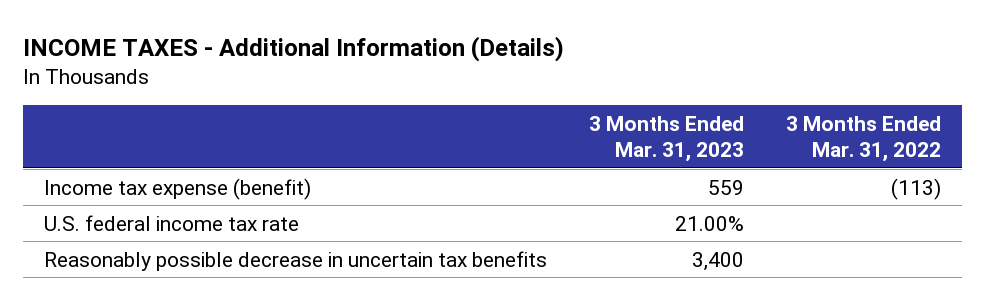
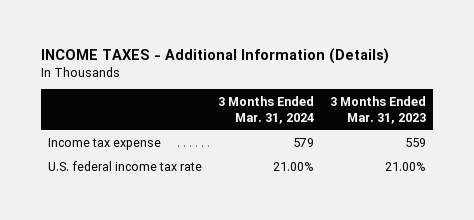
[785,115,941,162] 3 Months Ended Mar. 31, 2022 -> none
none -> [217,95,314,125] 3 Months Ended Mar. 31, 2024
[44,177,312,200] Income tax expense (benefit) -> [48,138,162,151] Income tax expense
[44,250,548,271] Reasonably possible decrease in uncertain tax benefits -> none

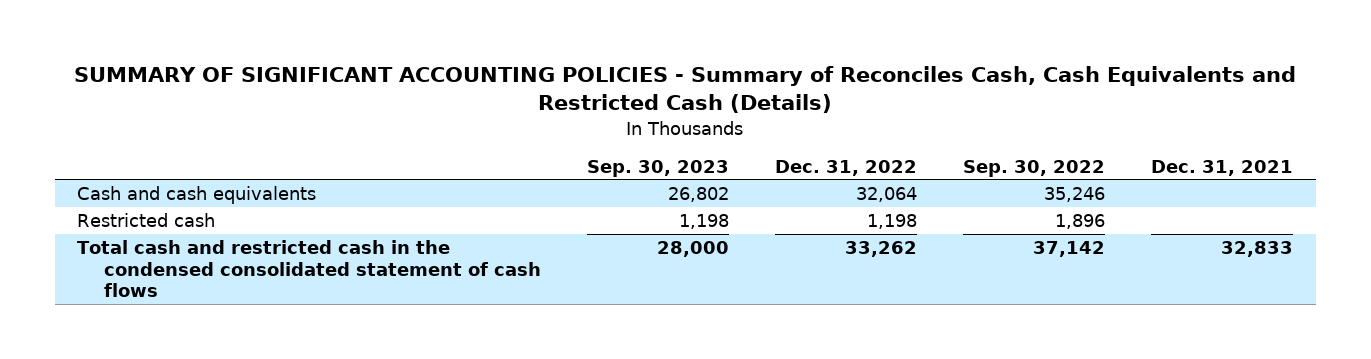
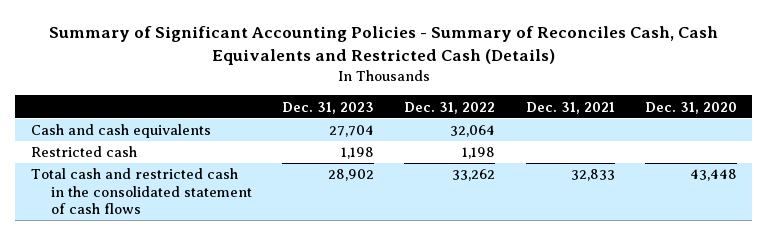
[74,66,1297,114] SUMMARY OF SIGNIFICANT ACCOUNTING POLICIES - Summary of Reconciles Cash, Cash Equivalents and Restricted Cash (Details) -> [48,26,718,65] Summary of Significant Accounting Policies - Summary of Reconciles Cash, Cash Equivalents and Restricted Cash (Details)
[587,159,730,177] Sep. 30, 2023 -> none
[963,159,1106,177] Sep. 30, 2022 -> none
none -> [282,101,375,114] Dec. 31, 2023
none -> [645,101,738,114] Dec. 31, 2020
[77,239,542,298] Total cash and restricted cash in the condensed consolidated statement of cash flows -> [30,168,252,215] Total cash and restricted cash in the consolidated statement of cash flows

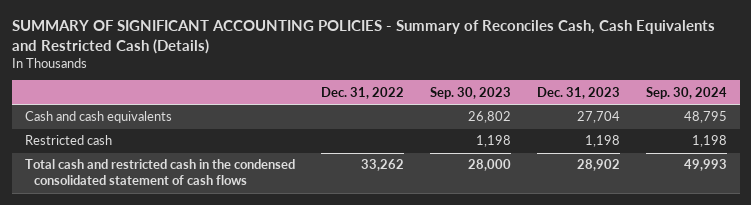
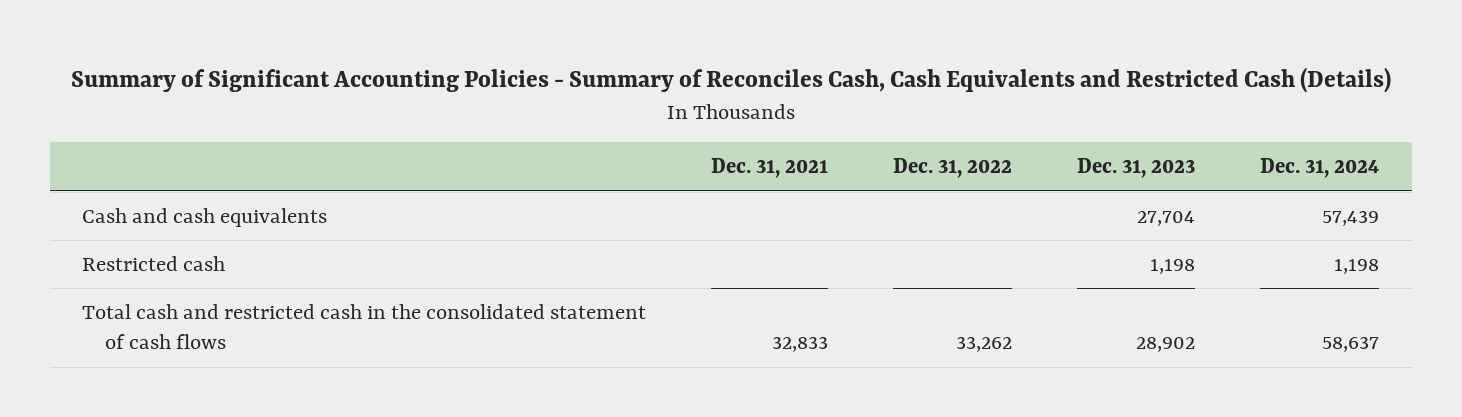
[11,20,715,54] SUMMARY OF SIGNIFICANT ACCOUNTING POLICIES - Summary of Reconciles Cash, Cash Equivalents and Restricted Cash (Details) -> [70,66,1391,93] Summary of Significant Accounting Policies - Summary of Reconciles Cash, Cash Equivalents and Restricted Cash (Details)
[429,86,511,99] Sep. 30, 2023 -> none
[645,86,727,99] Sep. 30, 2024 -> none
none -> [711,158,829,179] Dec. 31, 2021
none -> [1260,158,1380,179] Dec. 31, 2024
[24,159,295,186] Total cash and restricted cash in the condensed consolidated statement of cash flows -> [82,303,647,350] Total cash and restricted cash in the consolidated statement of cash flows

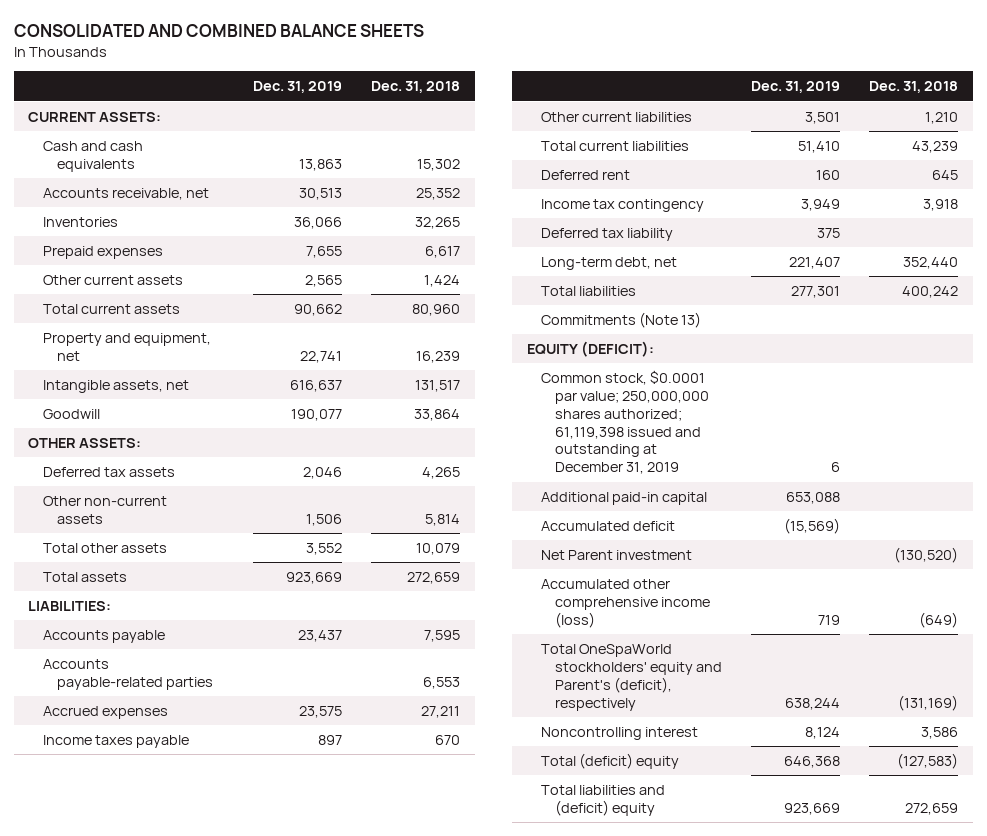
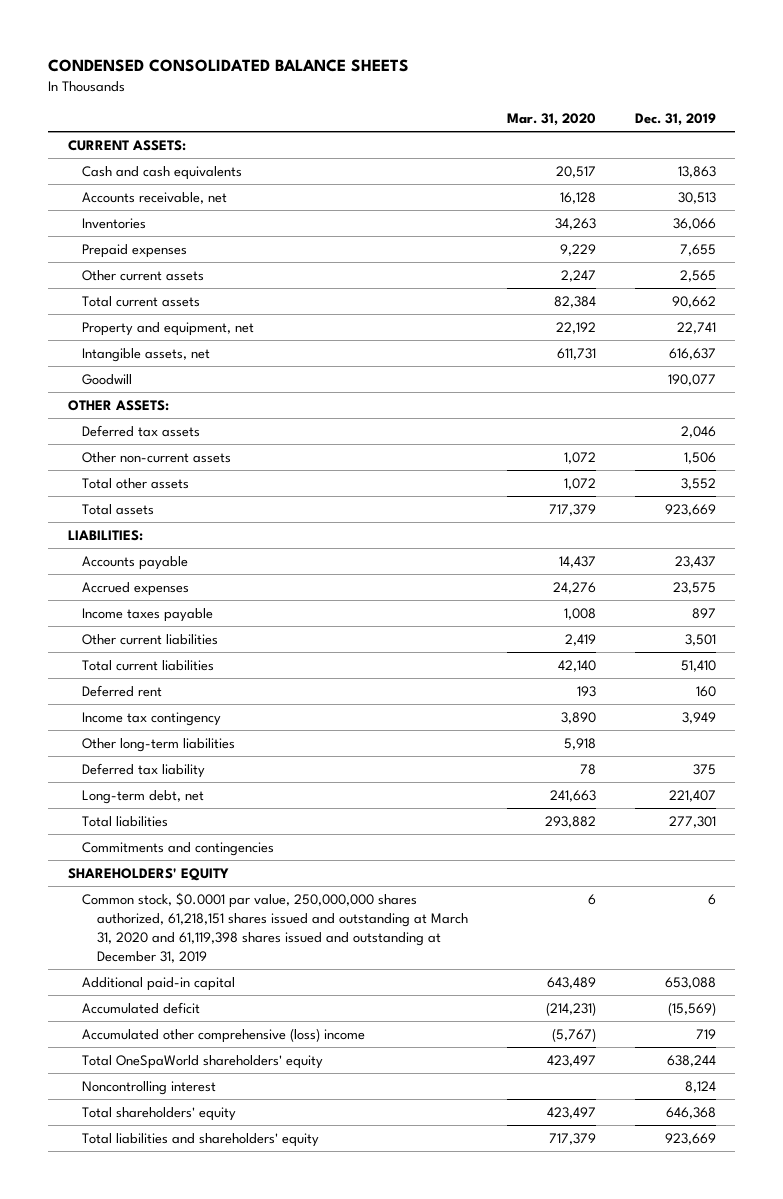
[13,23,424,37] CONSOLIDATED AND COMBINED BALANCE SHEETS -> [48,59,410,73] CONDENSED CONSOLIDATED BALANCE SHEETS
[371,81,461,94] Dec. 31, 2018 -> none
none -> [506,113,596,127] Mar. 31, 2020
[42,659,213,690] Accounts payable-related parties -> none
none -> [82,737,236,752] Other long-term liabilities
[540,312,701,329] Commitments (Note 13) -> [82,841,275,856] Commitments and contingencies
[526,341,654,358] EQUITY (DEFICIT): -> [67,867,229,881] SHAREHOLDERS' EQUITY
[540,370,709,475] Common stock, $0.0001 par value; 250,000,000 shares authorized; 61,119,398 issued and outstanding at December 31, 2019 -> [82,891,468,963] Common stock, $0.0001 par value, 250,000,000 shares authorized, 61,218,151 shares issued and outstanding at March 31, 2020 and 61,119,398 shares issued and outstanding at December 31, 2019
[540,550,692,561] Net Parent investment -> none
[540,579,710,628] Accumulated other comprehensive income (loss) -> [82,1027,366,1043] Accumulated other comprehensive (loss) income
[540,644,722,711] Total OneSpaWorld stockholders' equity and Parent's (deficit), respectively -> [82,1054,324,1069] Total OneSpaWorld shareholders' equity
[540,753,679,770] Total (deficit) equity -> [82,1106,237,1121] Total shareholders' equity
[540,785,665,816] Total liabilities and (deficit) equity -> [82,1132,320,1147] Total liabilities and shareholders' equity

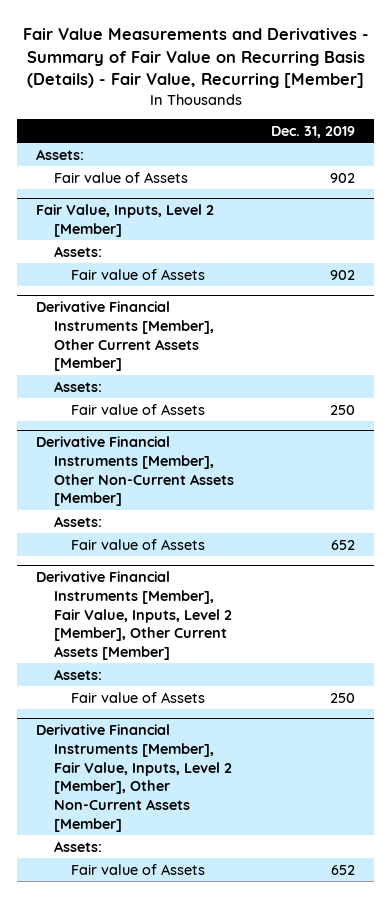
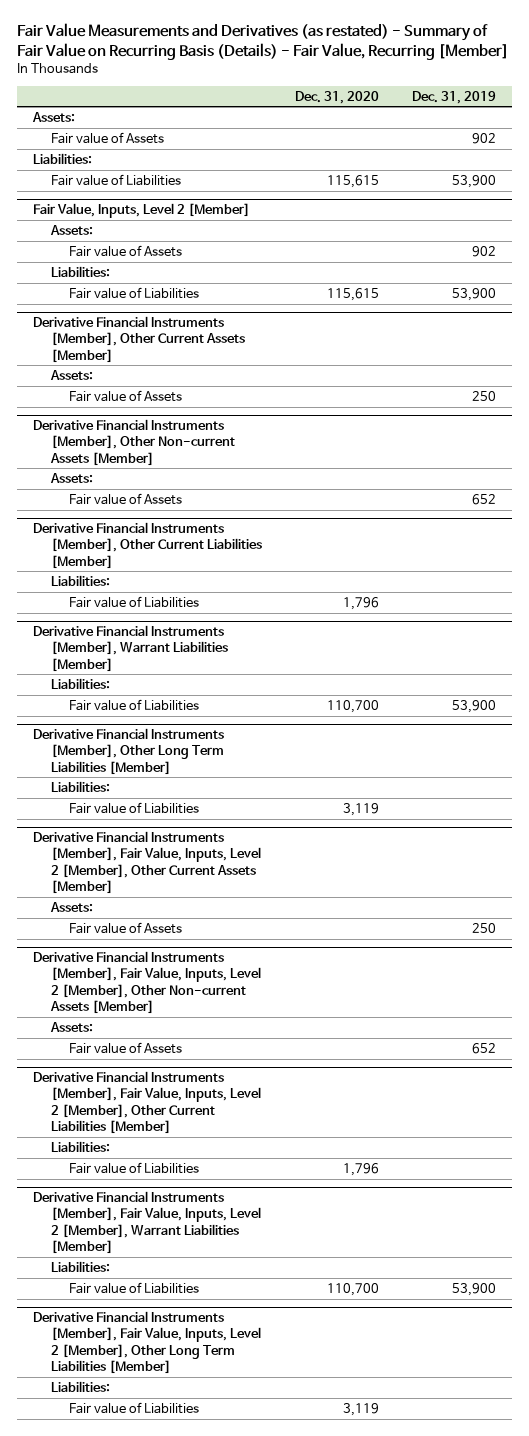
[22,28,369,89] Fair Value Measurements and Derivatives - Summary of Fair Value on Recurring Basis (Details) - Fair Value, Recurring [Member] -> [16,23,509,61] Fair Value Measurements and Derivatives (as restated) - Summary of Fair Value on Recurring Basis (Details) - Fair Value, Recurring [Member]
none -> [294,90,379,104] Dec. 31, 2020
none -> [33,152,93,164] Liabilities:
none -> [51,173,182,186] Fair value of Liabilities
none -> [51,265,111,277] Liabilities:
none -> [69,286,200,299] Fair value of Liabilities
[36,436,234,507] Derivative Financial Instruments [Member], Other Non-Current Assets [Member] -> [33,419,236,466] Derivative Financial Instruments [Member], Other Non-current Assets [Member]
none -> [33,522,263,569] Derivative Financial Instruments [Member], Other Current Liabilities [Member]
none -> [51,574,111,586] Liabilities:
none -> [69,595,200,608] Fair value of Liabilities
none -> [33,625,229,672] Derivative Financial Instruments [Member], Warrant Liabilities [Member]
none -> [51,677,111,689] Liabilities:
none -> [69,698,200,711] Fair value of Liabilities
none -> [33,728,225,775] Derivative Financial Instruments [Member], Other Long Term Liabilities [Member]
none -> [51,780,111,792] Liabilities:
none -> [69,801,200,814] Fair value of Liabilities
[36,724,232,832] Derivative Financial Instruments [Member], Fair Value, Inputs, Level 2 [Member], Other Non-Current Assets [Member] -> [33,951,262,1015] Derivative Financial Instruments [Member], Fair Value, Inputs, Level 2 [Member], Other Non-current Assets [Member]
none -> [33,1071,262,1135] Derivative Financial Instruments [Member], Fair Value, Inputs, Level 2 [Member], Other Current Liabilities [Member]
none -> [51,1140,111,1152] Liabilities:
none -> [69,1161,200,1174] Fair value of Liabilities
none -> [33,1191,262,1255] Derivative Financial Instruments [Member], Fair Value, Inputs, Level 2 [Member], Warrant Liabilities [Member]
none -> [51,1260,111,1272] Liabilities:
none -> [69,1281,200,1294] Fair value of Liabilities
none -> [33,1311,262,1375] Derivative Financial Instruments [Member], Fair Value, Inputs, Level 2 [Member], Other Long Term Liabilities [Member]
none -> [51,1380,111,1392] Liabilities:
none -> [69,1401,200,1414] Fair value of Liabilities

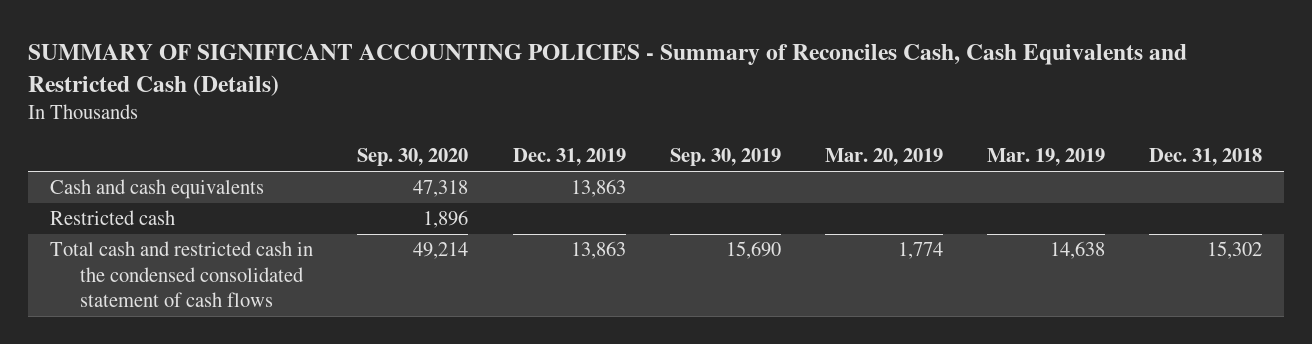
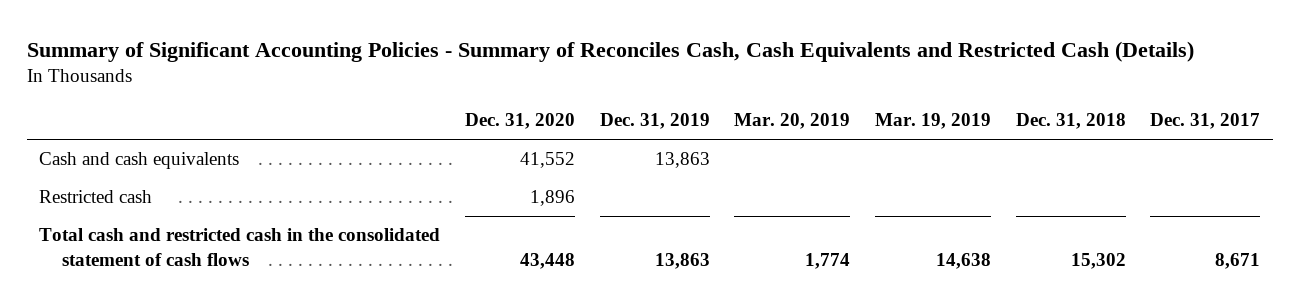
[28,44,1188,96] SUMMARY OF SIGNIFICANT ACCOUNTING POLICIES - Summary of Reconciles Cash, Cash Equivalents and Restricted Cash (Details) -> [26,40,1194,62] Summary of Significant Accounting Policies - Summary of Reconciles Cash, Cash Equivalents and Restricted Cash (Details)
[357,148,469,167] Sep. 30, 2020 -> none
[669,148,781,167] Sep. 30, 2019 -> none
none -> [464,113,575,130] Dec. 31, 2020
none -> [1150,113,1261,130] Dec. 31, 2017
[50,241,314,307] Total cash and restricted cash in the condensed consolidated statement of cash flows -> [39,228,441,266] Total cash and restricted cash in the consolidated statement of cash flows

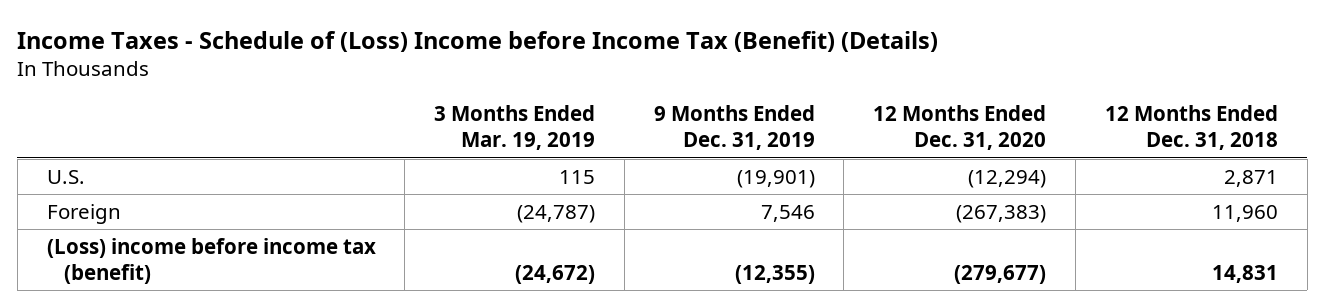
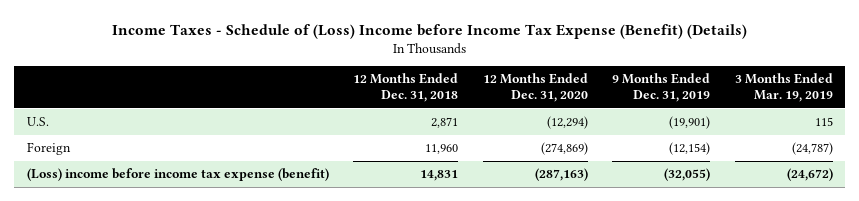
[17,30,939,52] Income Taxes - Schedule of (Loss) Income before Income Tax (Benefit) (Details) -> [111,23,747,39] Income Taxes - Schedule of (Loss) Income before Income Tax Expense (Benefit) (Details)
[760,204,815,222] 7,546 -> [669,142,711,156] (12,154)
[956,204,1047,223] (267,383) -> [540,142,588,156] (274,869)
[46,237,376,284] (Loss) income before income tax (benefit) -> [26,168,329,182] (Loss) income before income tax expense (benefit)
[734,264,815,284] (12,355) -> [664,168,711,182] (32,055)
[954,264,1047,284] (279,677) -> [534,168,588,182] (287,163)

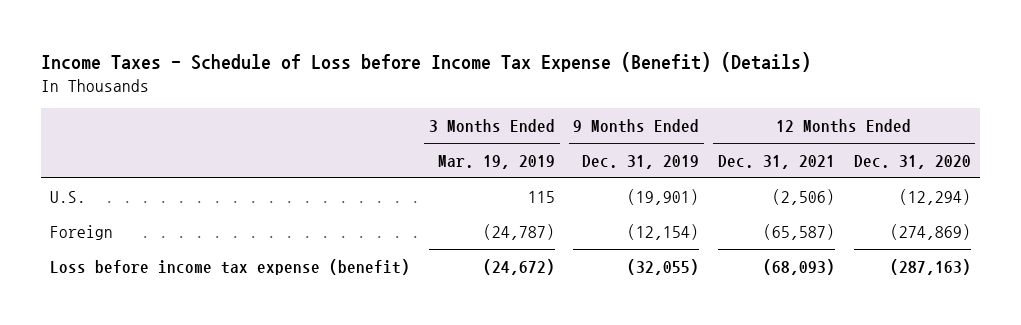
[111,23,747,39] Income Taxes - Schedule of (Loss) Income before Income Tax Expense (Benefit) (Details) -> [41,51,812,72] Income Taxes - Schedule of Loss before Income Tax Expense (Benefit) (Details)
[353,73,459,103] 12 Months Ended Dec. 31, 2018 -> none
none -> [718,155,836,170] Dec. 31, 2021
[26,168,329,182] (Loss) income before income tax expense (benefit) -> [50,258,411,275] Loss before income tax expense (benefit)

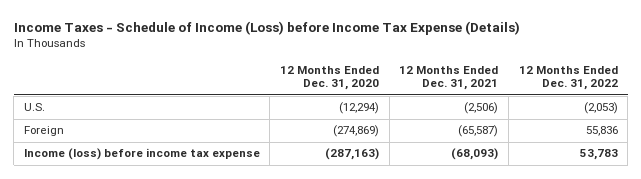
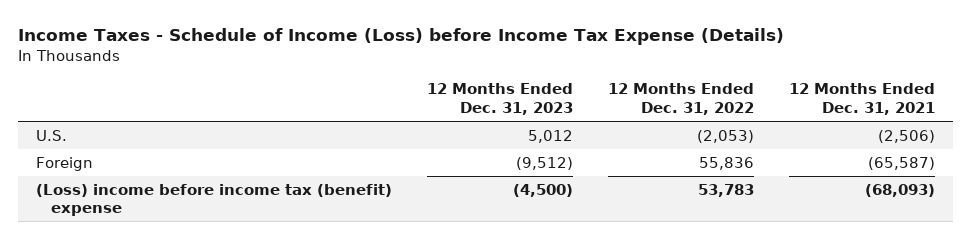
[280,66,380,91] 12 Months Ended Dec. 31, 2020 -> none
none -> [427,83,574,116] 12 Months Ended Dec. 31, 2023
[23,148,260,161] Income (loss) before income tax expense -> [35,183,392,217] (Loss) income before income tax (benefit) expense

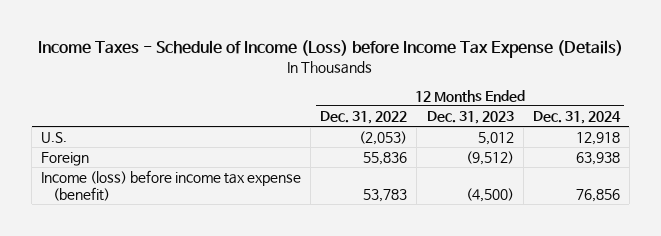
[789,83,936,116] 12 Months Ended Dec. 31, 2021 -> none
none -> [532,111,621,125] Dec. 31, 2024
[35,183,392,217] (Loss) income before income tax (benefit) expense -> [41,170,302,201] Income (loss) before income tax expense (benefit)

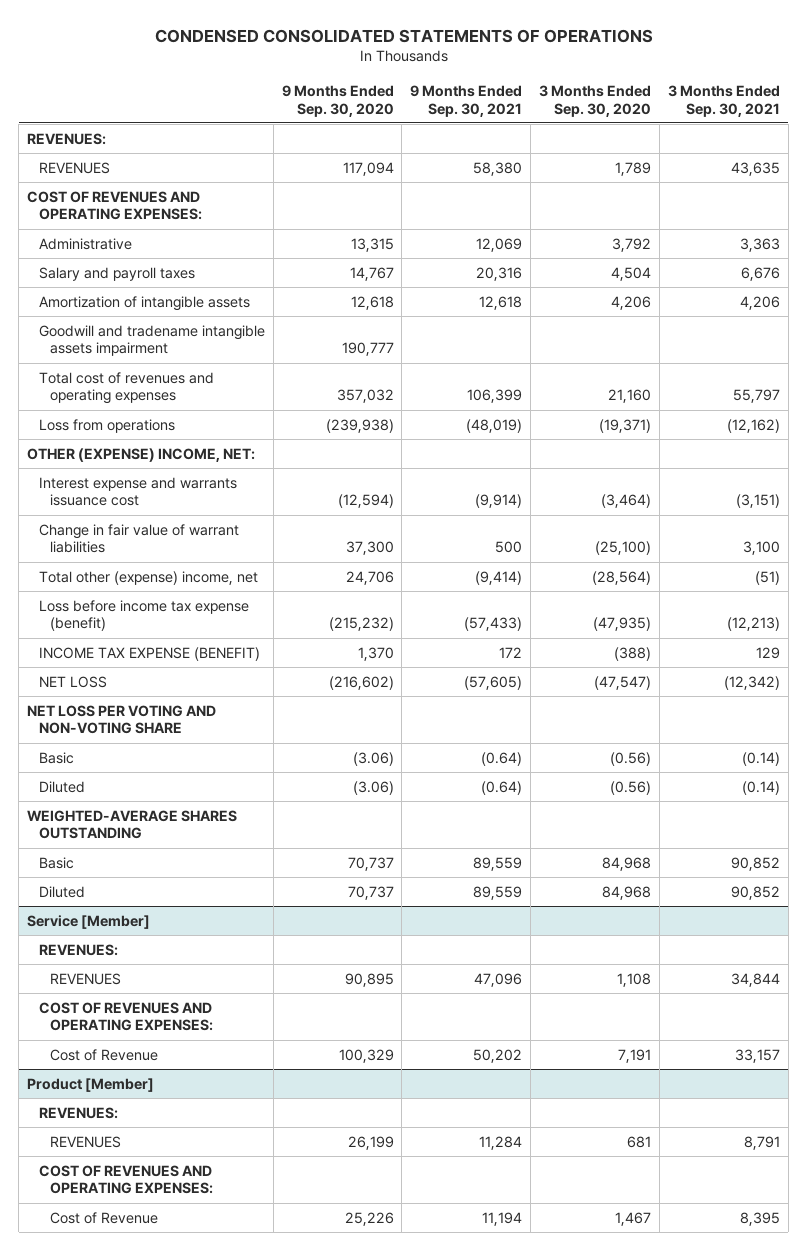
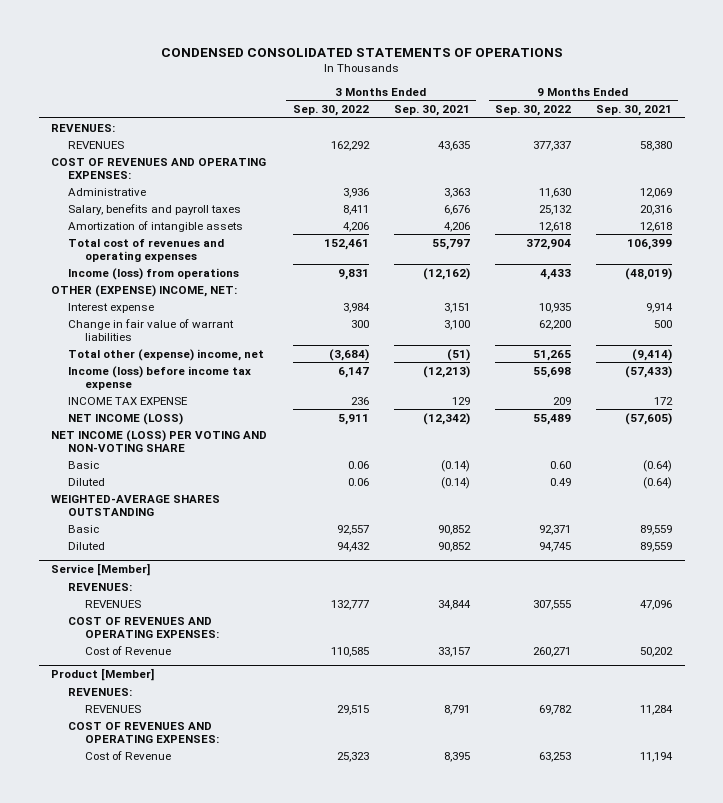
[281,84,394,117] 9 Months Ended Sep. 30, 2020 -> none
[539,84,652,117] 3 Months Ended Sep. 30, 2020 -> none
none -> [292,105,369,117] Sep. 30, 2022
none -> [494,105,571,117] Sep. 30, 2022
[38,266,195,281] Salary and payroll taxes -> [68,203,242,215] Salary, benefits and payroll taxes
[38,324,265,357] Goodwill and tradename intangible assets impairment -> none
[38,418,175,433] Loss from operations -> [68,267,240,280] Income (loss) from operations
[38,476,237,507] Interest expense and warrants issuance cost -> none
none -> [68,302,155,313] Interest expense
[38,599,249,632] Loss before income tax expense (benefit) -> [68,365,252,390] Income (loss) before income tax expense
[38,646,260,661] INCOME TAX EXPENSE (BENEFIT) -> [68,396,189,405] INCOME TAX EXPENSE
[38,675,107,688] NET LOSS -> [68,412,184,425] NET INCOME (LOSS)
[27,704,217,735] NET LOSS PER VOTING AND NON-VOTING SHARE -> [51,429,268,452] NET INCOME (LOSS) PER VOTING AND NON-VOTING SHARE

